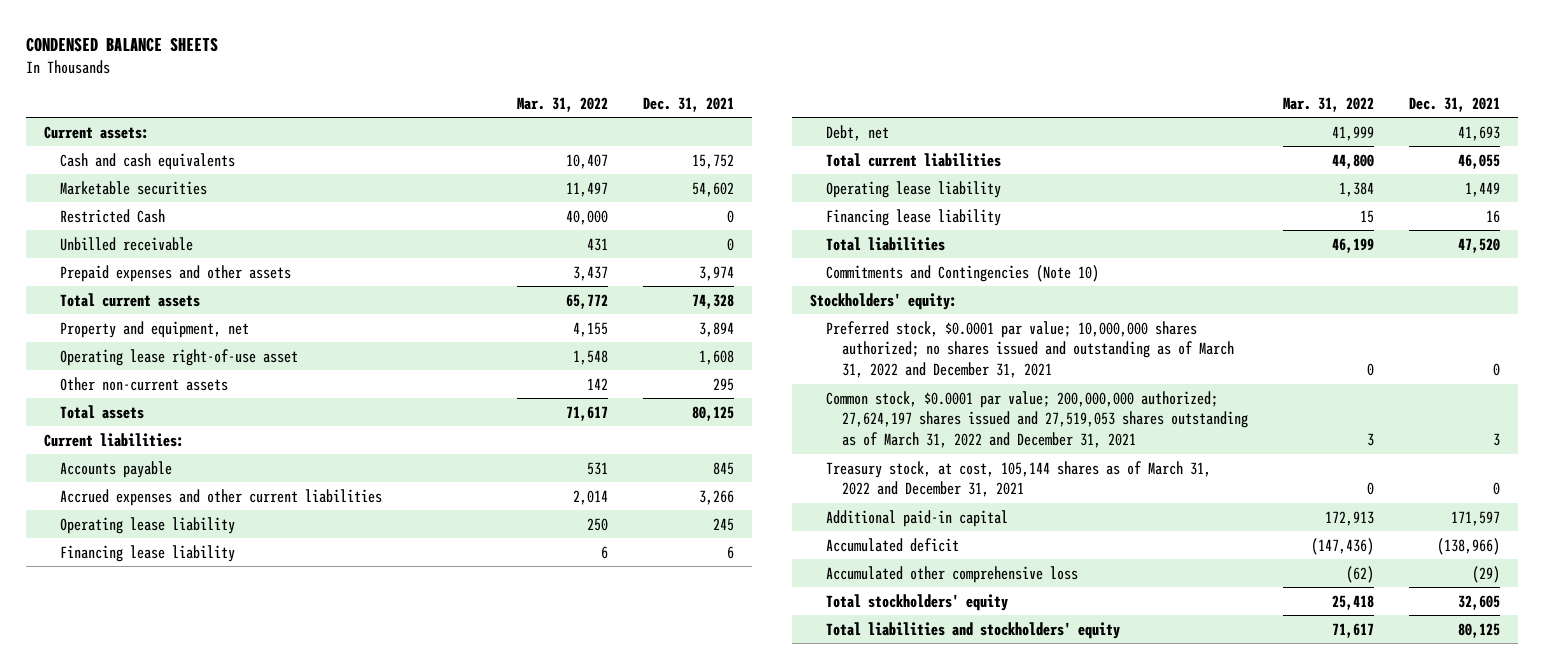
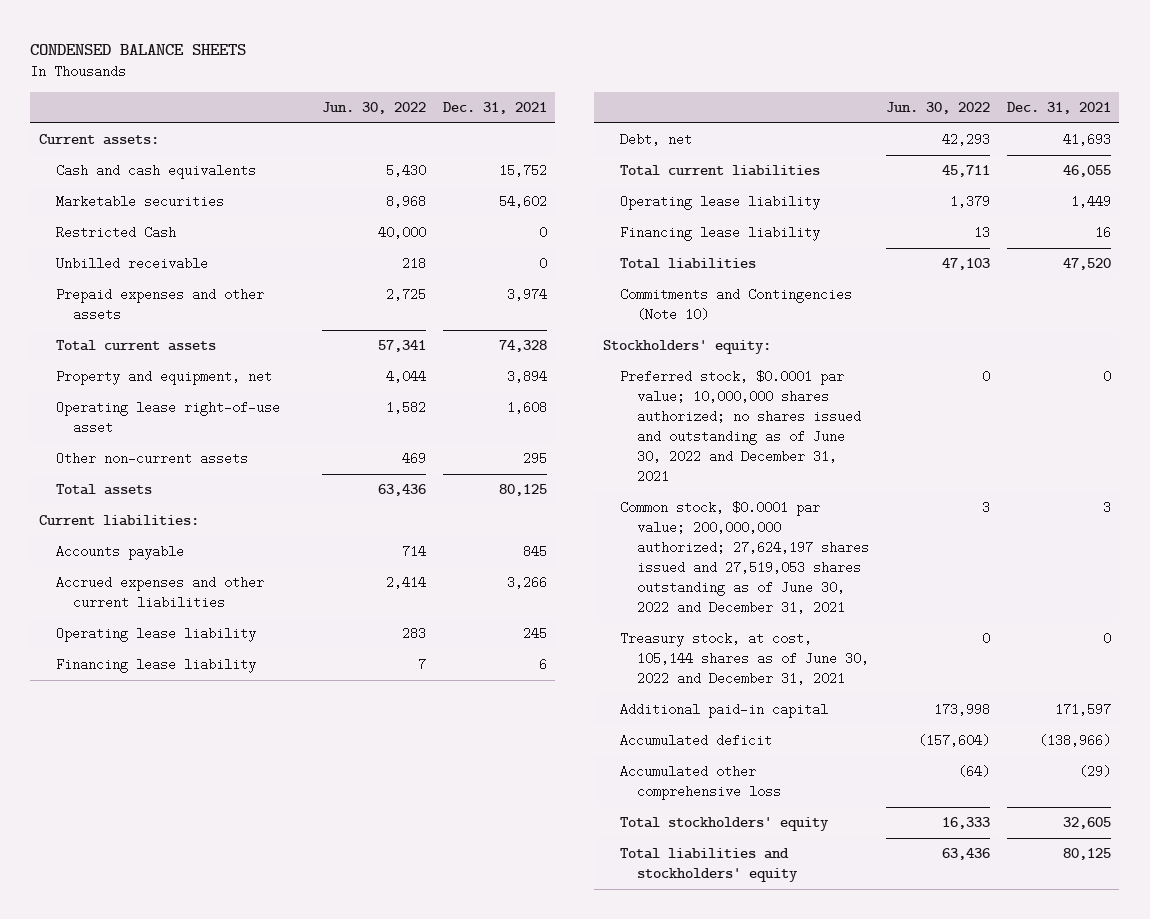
[516,96,608,112] Mar. 31, 2022 -> none
none -> [321,101,426,114] Jun. 30, 2022
[825,320,1234,379] Preferred stock, $0.0001 par value; 10,000,000 shares authorized; no shares issued and outstanding as of March 31, 2022 and December 31, 2021 -> [619,370,862,484] Preferred stock, $0.0001 par value; 10,000,000 shares authorized; no shares issued and outstanding as of June 30, 2022 and December 31, 2021
[825,390,1248,449] Common stock, $0.0001 par value; 200,000,000 authorized; 27,624,197 shares issued and 27,519,053 shares outstanding as of March 31, 2022 and December 31, 2021 -> [619,501,870,615] Common stock, $0.0001 par value; 200,000,000 authorized; 27,624,197 shares issued and 27,519,053 shares outstanding as of June 30, 2022 and December 31, 2021
[825,460,1211,498] Treasury stock, at cost, 105,144 shares as of March 31, 2022 and December 31, 2021 -> [619,632,870,686] Treasury stock, at cost, 105,144 shares as of June 30, 2022 and December 31, 2021

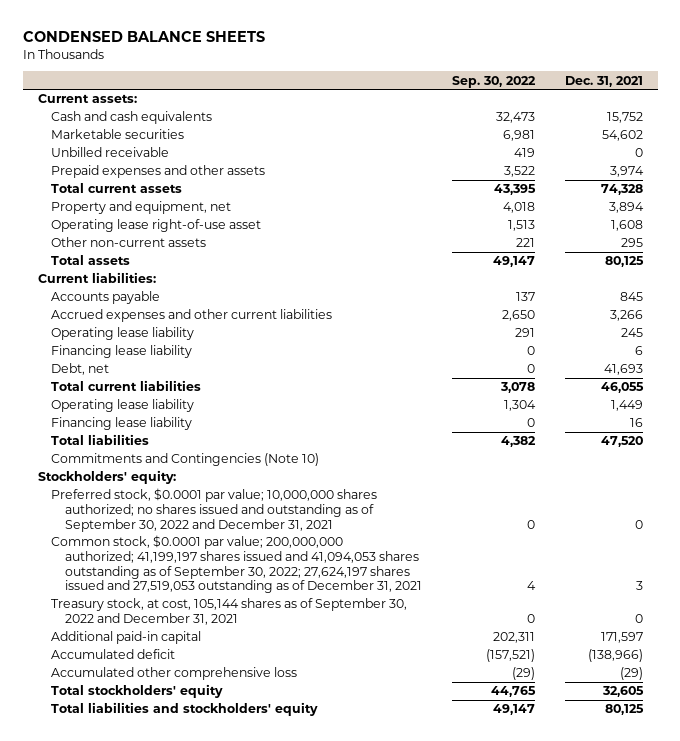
[321,101,426,114] Jun. 30, 2022 -> none
none -> [451,75,536,88] Sep. 30, 2022
[56,226,177,240] Restricted Cash -> none
[619,370,862,484] Preferred stock, $0.0001 par value; 10,000,000 shares authorized; no shares issued and outstanding as of June 30, 2022 and December 31, 2021 -> [51,488,378,532] Preferred stock, $0.0001 par value; 10,000,000 shares authorized; no shares issued and outstanding as of September 30, 2022 and December 31, 2021
[619,501,870,615] Common stock, $0.0001 par value; 200,000,000 authorized; 27,624,197 shares issued and 27,519,053 shares outstanding as of June 30, 2022 and December 31, 2021 -> [51,535,423,594] Common stock, $0.0001 par value; 200,000,000 authorized; 41,199,197 shares issued and 41,094,053 shares outstanding as of September 30, 2022; 27,624,197 shares issued and 27,519,053 outstanding as of December 31, 2021
[619,632,870,686] Treasury stock, at cost, 105,144 shares as of June 30, 2022 and December 31, 2021 -> [51,598,408,625] Treasury stock, at cost, 105,144 shares as of September 30, 2022 and December 31, 2021

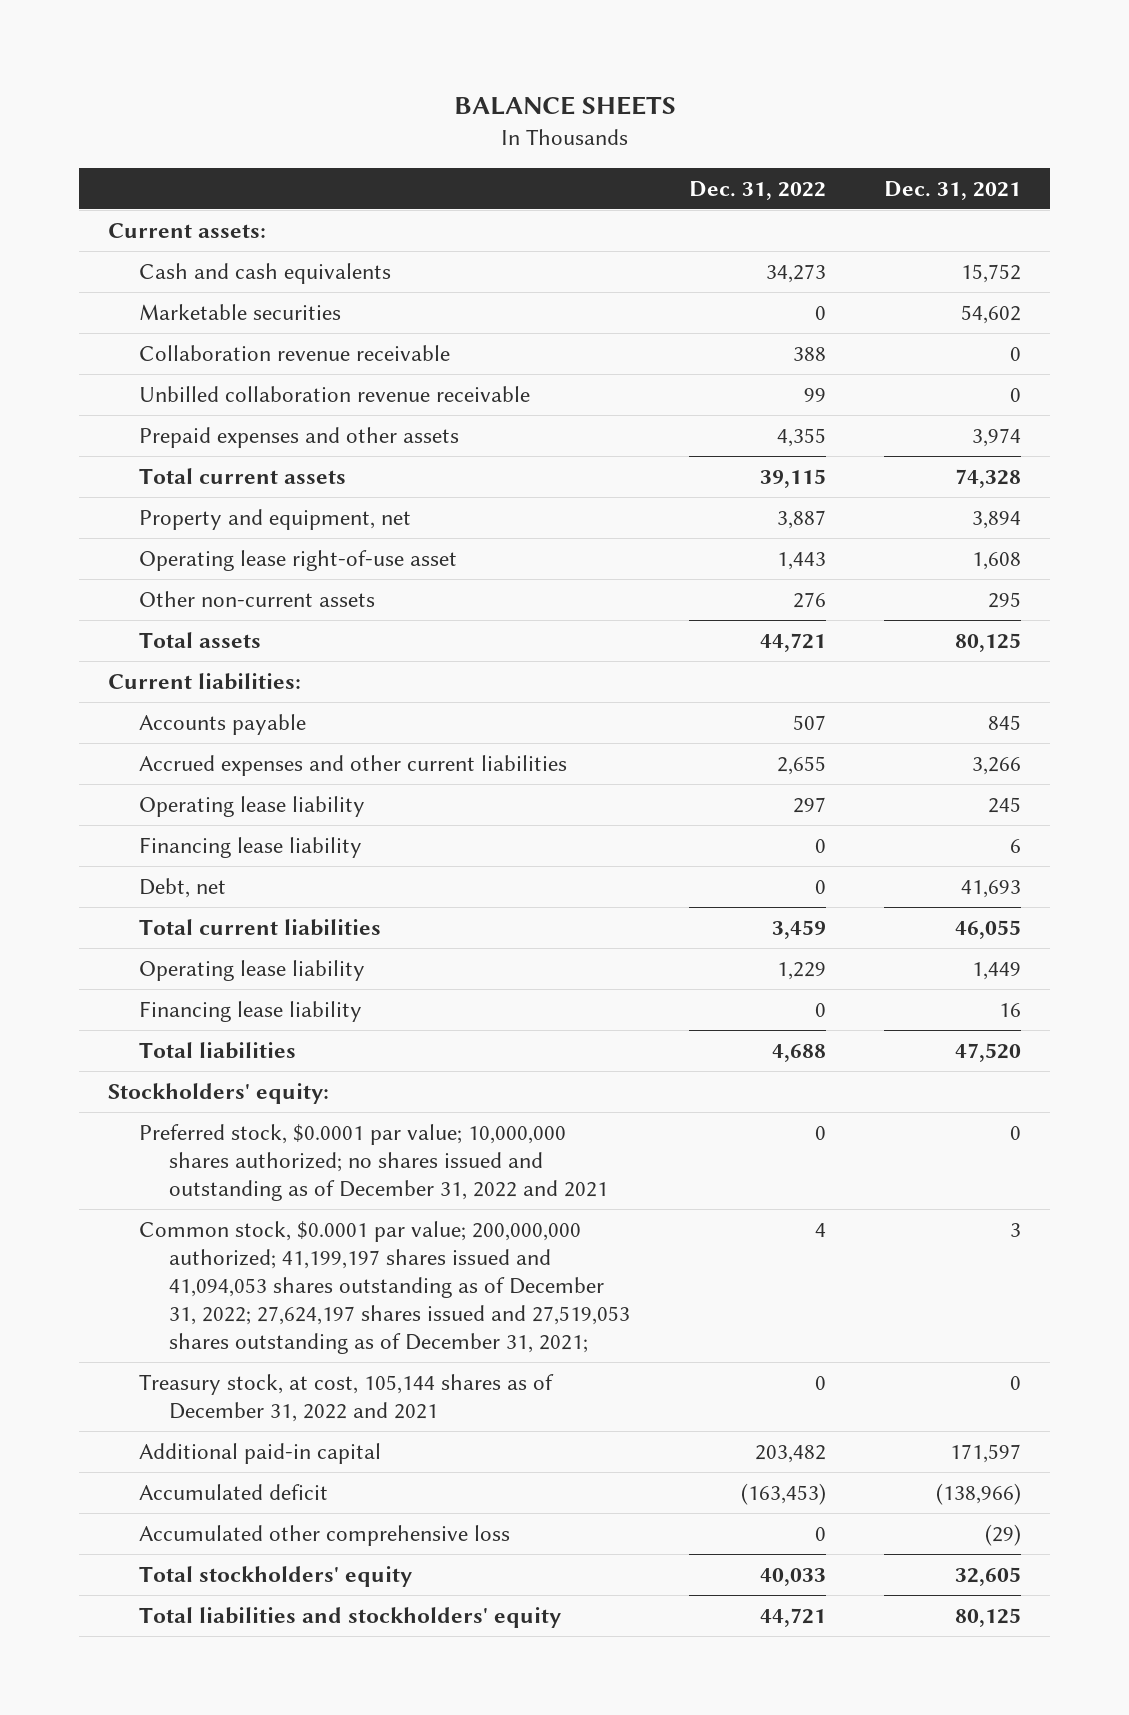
[22,31,265,43] CONDENSED BALANCE SHEETS -> [453,96,676,116] BALANCE SHEETS
[451,75,536,88] Sep. 30, 2022 -> none
none -> [688,180,826,200] Dec. 31, 2022
none -> [138,344,450,361] Collaboration revenue receivable
[51,147,170,158] Unbilled receivable -> [138,385,530,402] Unbilled collaboration revenue receivable
[51,453,320,467] Commitments and Contingencies (Note 10) -> none
[51,488,378,532] Preferred stock, $0.0001 par value; 10,000,000 shares authorized; no shares issued and outstanding as of September 30, 2022 and December 31, 2021 -> [138,1123,609,1201] Preferred stock, $0.0001 par value; 10,000,000 shares authorized; no shares issued and outstanding as of December 31, 2022 and 2021
[51,535,423,594] Common stock, $0.0001 par value; 200,000,000 authorized; 41,199,197 shares issued and 41,094,053 shares outstanding as of September 30, 2022; 27,624,197 shares issued and 27,519,053 outstanding as of December 31, 2021 -> [138,1220,631,1354] Common stock, $0.0001 par value; 200,000,000 authorized; 41,199,197 shares issued and 41,094,053 shares outstanding as of December 31, 2022; 27,624,197 shares issued and 27,519,053 shares outstanding as of December 31, 2021;
[51,598,408,625] Treasury stock, at cost, 105,144 shares as of September 30, 2022 and December 31, 2021 -> [138,1373,554,1422] Treasury stock, at cost, 105,144 shares as of December 31, 2022 and 2021

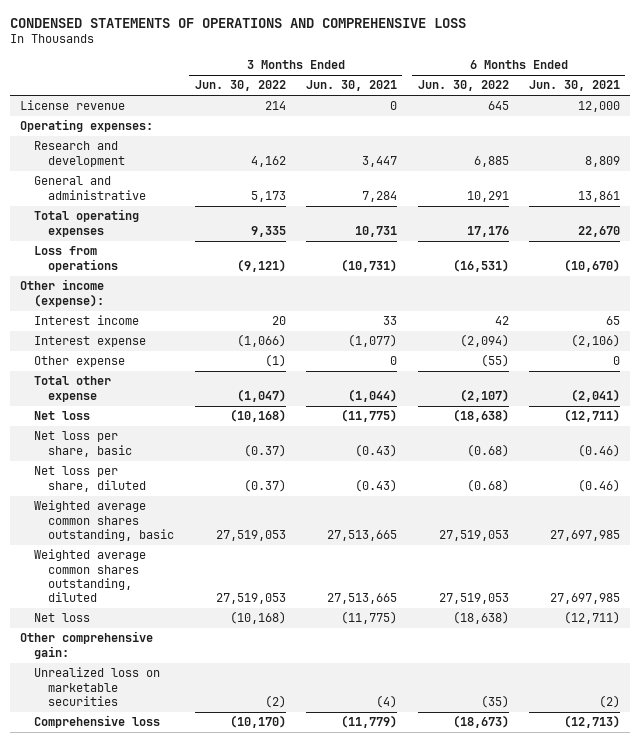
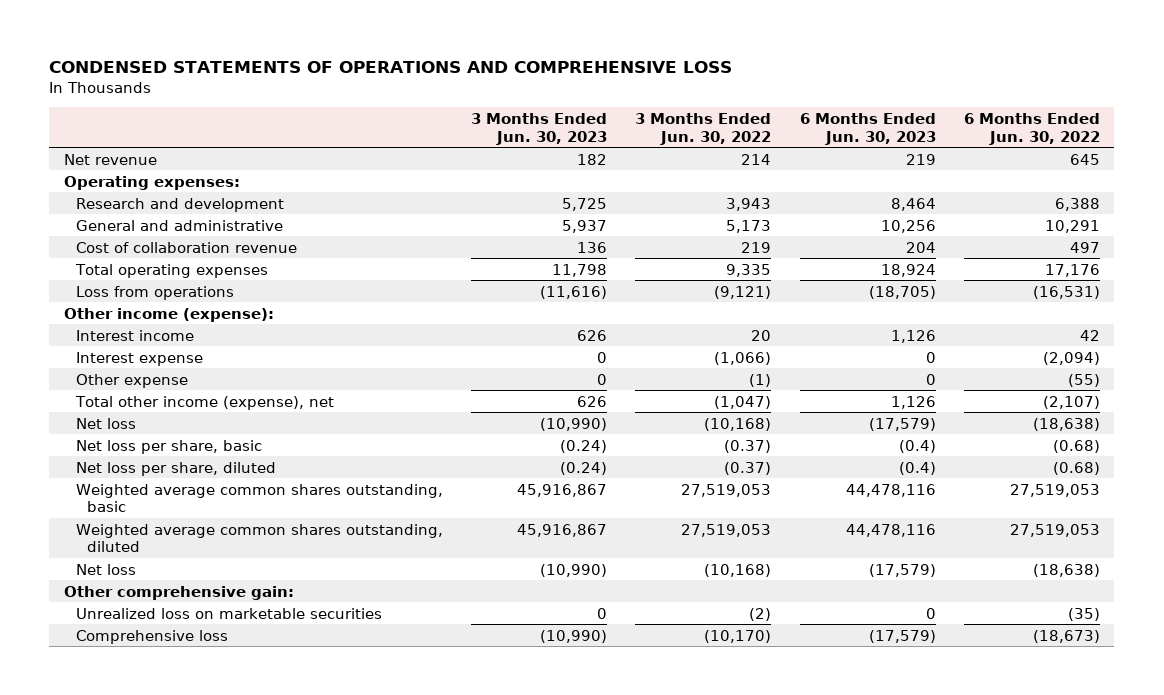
[306,80,398,92] Jun. 30, 2021 -> none
[529,80,621,92] Jun. 30, 2021 -> none
none -> [470,113,607,145] 3 Months Ended Jun. 30, 2023
none -> [799,113,936,145] 6 Months Ended Jun. 30, 2023
[19,100,125,111] License revenue -> [63,153,157,165] Net revenue
[250,155,286,167] 4,162 -> [726,197,772,211] 3,943
[473,155,509,167] 6,885 -> [1054,197,1100,211] 6,388
none -> [75,241,297,253] Cost of collaboration revenue
[33,376,111,402] Total other expense -> [74,395,334,410] Total other income (expense), net

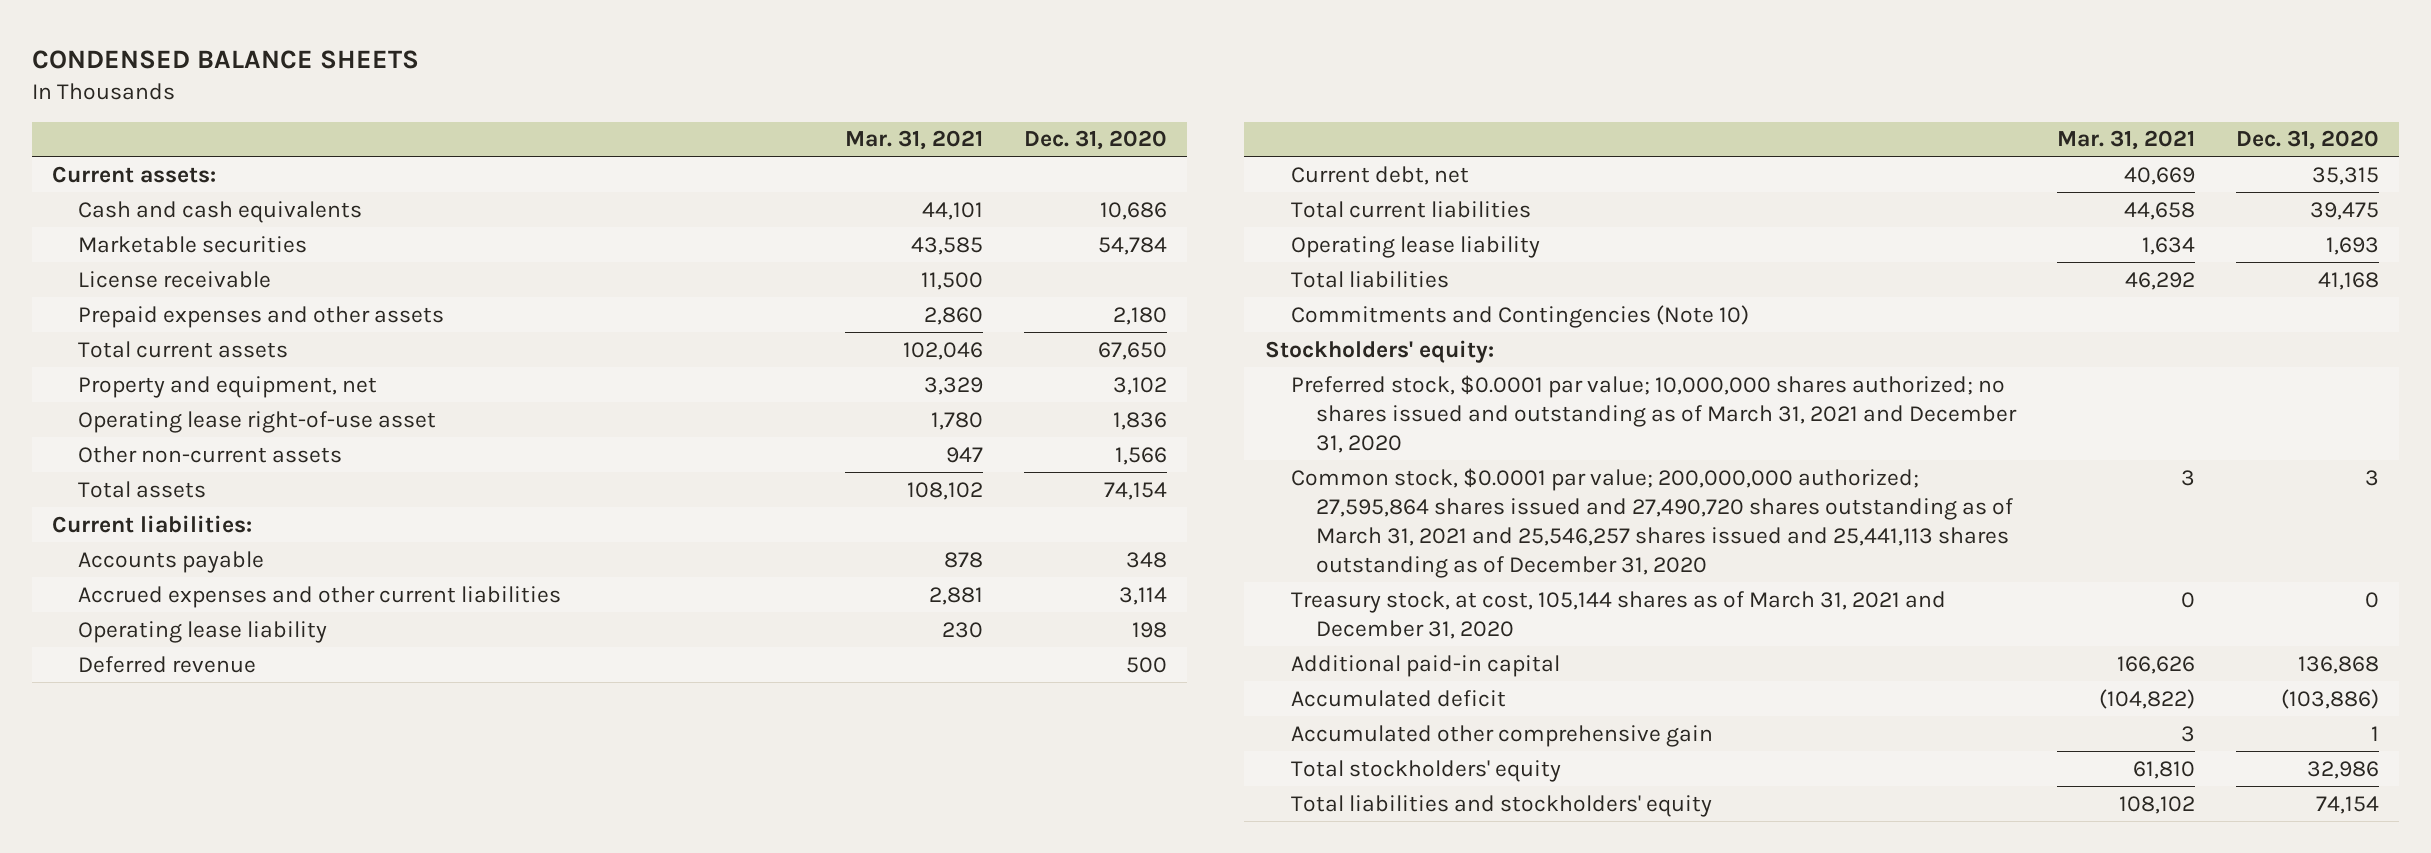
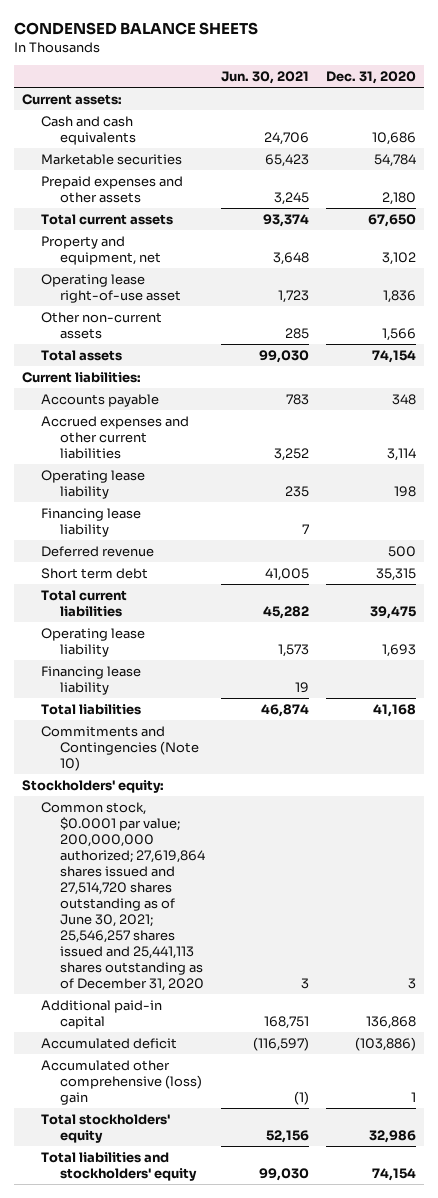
[844,130,983,151] Mar. 31, 2021 -> none
none -> [221,70,310,84] Jun. 30, 2021
[78,270,272,288] License receivable -> none
none -> [40,507,141,537] Financing lease liability
[1290,165,1469,185] Current debt, net -> [40,567,148,579] Short term debt
none -> [40,665,141,695] Financing lease liability
[1290,374,2018,453] Preferred stock, $0.0001 par value; 10,000,000 shares authorized; no shares issued and outstanding as of March 31, 2021 and December 31, 2020 -> none
[1290,590,1946,639] Treasury stock, at cost, 105,144 shares as of March 31, 2021 and December 31, 2020 -> none
[1290,467,2014,578] Common stock, $0.0001 par value; 200,000,000 authorized; 27,595,864 shares issued and 27,490,720 shares outstanding as of March 31, 2021 and 25,546,257 shares issued and 25,441,113 shares outstanding as of December 31, 2020 -> [40,801,206,992] Common stock, $0.0001 par value; 200,000,000 authorized; 27,619,864 shares issued and 27,514,720 shares outstanding as of June 30, 2021; 25,546,257 shares issued and 25,441,113 shares outstanding as of December 31, 2020
[1290,724,1713,747] Accumulated other comprehensive gain -> [40,1059,203,1105] Accumulated other comprehensive (loss) gain

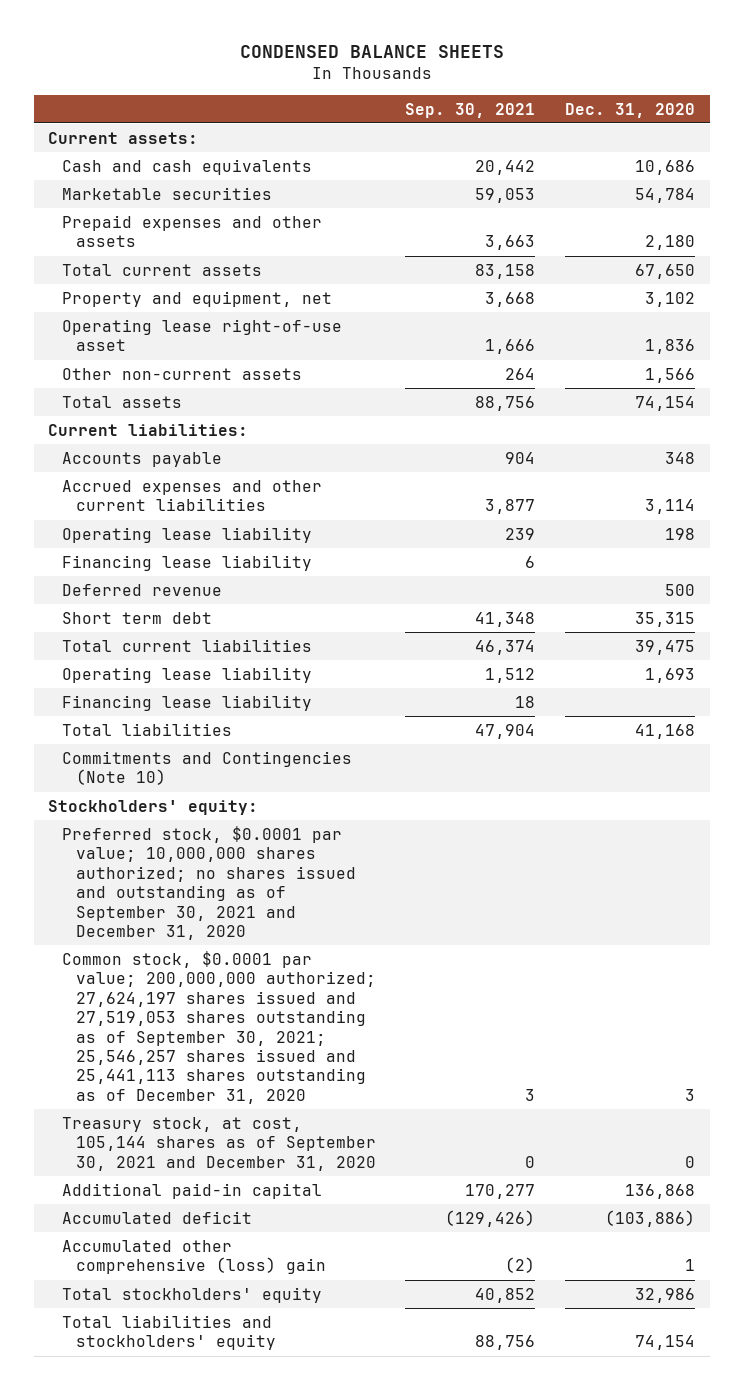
[221,70,310,84] Jun. 30, 2021 -> none
none -> [405,102,536,118] Sep. 30, 2021
none -> [62,825,356,940] Preferred stock, $0.0001 par value; 10,000,000 shares authorized; no shares issued and outstanding as of September 30, 2021 and December 31, 2020
[40,801,206,992] Common stock, $0.0001 par value; 200,000,000 authorized; 27,619,864 shares issued and 27,514,720 shares outstanding as of June 30, 2021; 25,546,257 shares issued and 25,441,113 shares outstanding as of December 31, 2020 -> [62,950,376,1104] Common stock, $0.0001 par value; 200,000,000 authorized; 27,624,197 shares issued and 27,519,053 shares outstanding as of September 30, 2021; 25,546,257 shares issued and 25,441,113 shares outstanding as of December 31, 2020
none -> [62,1116,376,1171] Treasury stock, at cost, 105,144 shares as of September 30, 2021 and December 31, 2020

